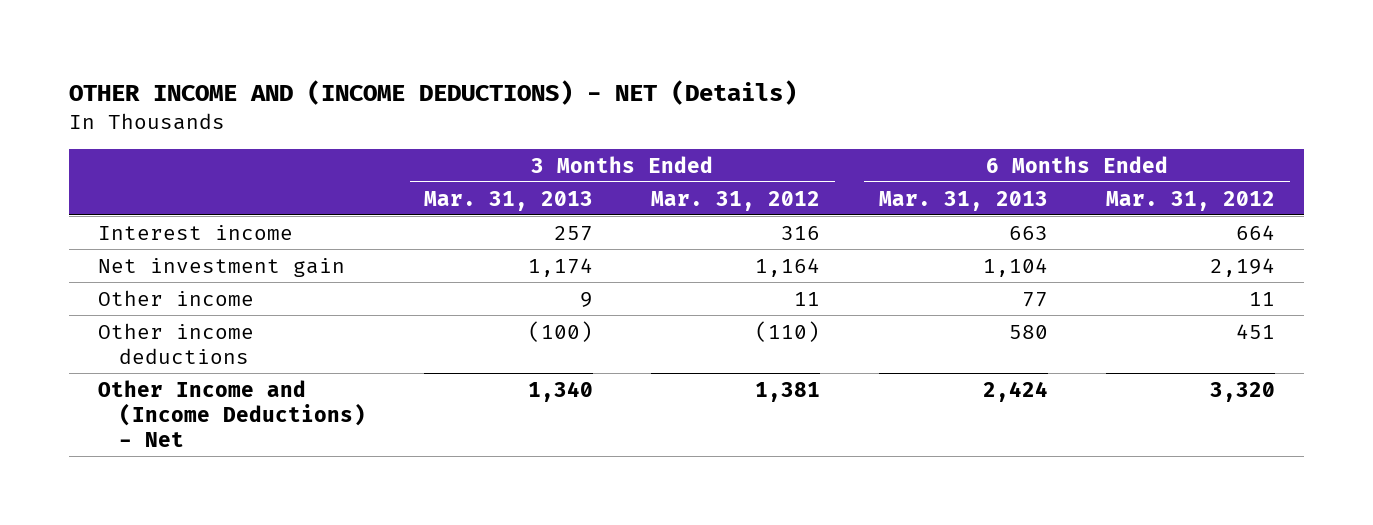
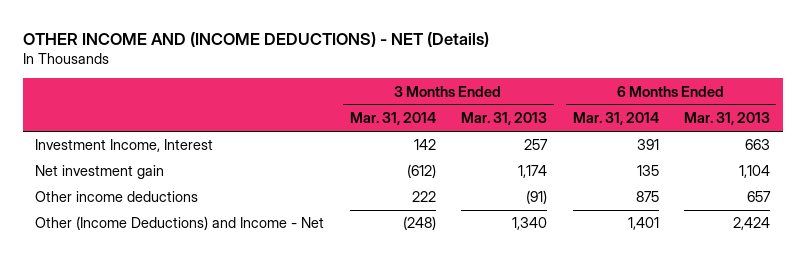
[651,190,821,211] Mar. 31, 2012 -> none
[1106,190,1276,211] Mar. 31, 2012 -> none
none -> [349,112,436,126] Mar. 31, 2014
none -> [572,112,659,126] Mar. 31, 2014
[98,224,294,240] Interest income -> [35,139,214,153] Investment Income, Interest
[98,289,255,306] Other income -> none
[528,320,594,342] (100) -> [526,190,548,205] (91)
[1008,324,1048,339] 580 -> [747,191,772,203] 657
[98,379,366,447] Other Income and (Income Deductions) - Net -> [35,216,325,231] Other (Income Deductions) and Income - Net

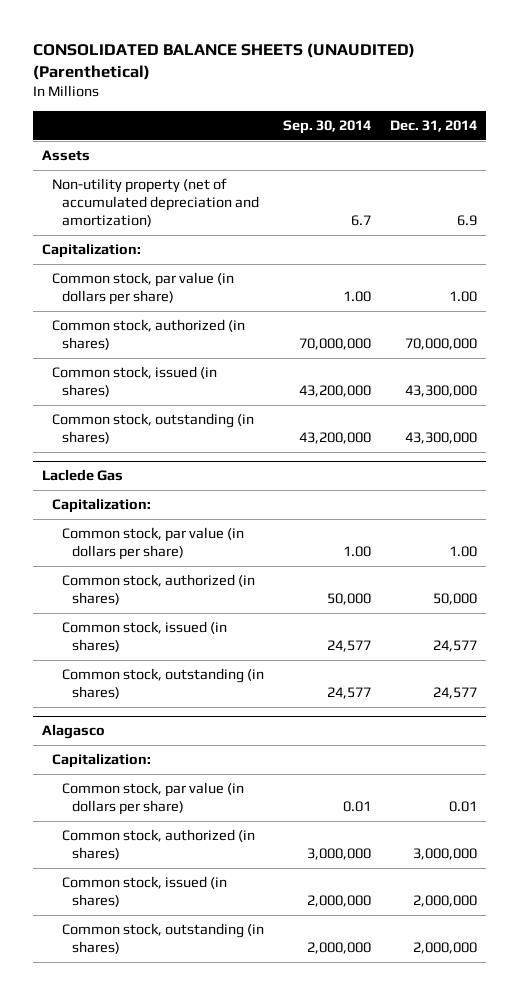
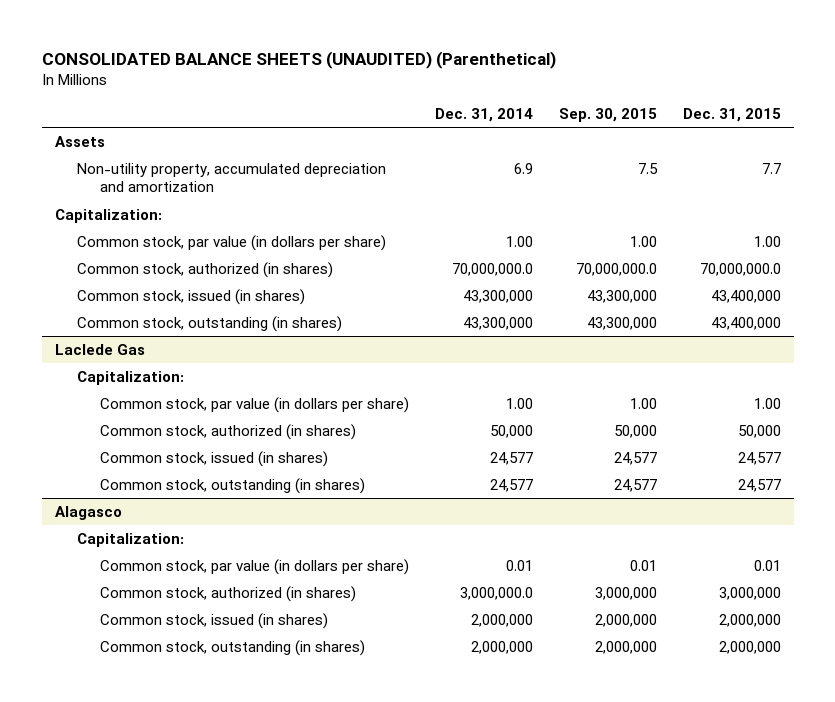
[282,119,371,134] Sep. 30, 2014 -> none
none -> [558,107,657,122] Sep. 30, 2015
none -> [682,107,781,122] Dec. 31, 2015
[52,178,260,228] Non-utility property (net of accumulated depreciation and amortization) -> [77,162,387,193] Non-utility property, accumulated depreciation and amortization
[404,338,477,351] 70,000,000 -> [452,262,534,276] 70,000,000.0
[412,848,477,861] 3,000,000 -> [460,586,534,600] 3,000,000.0

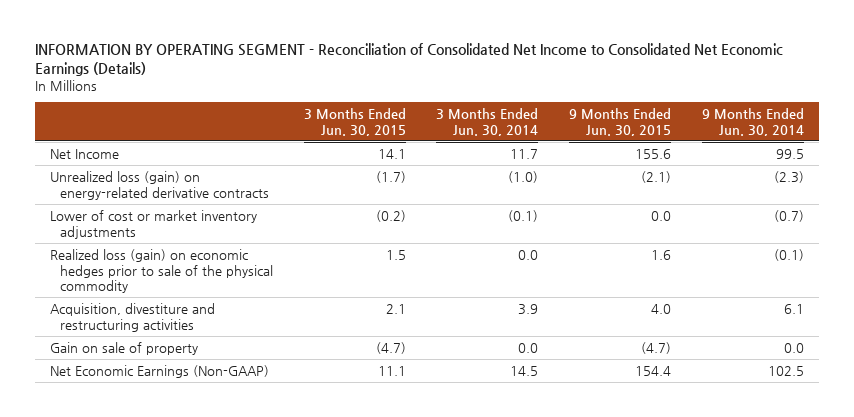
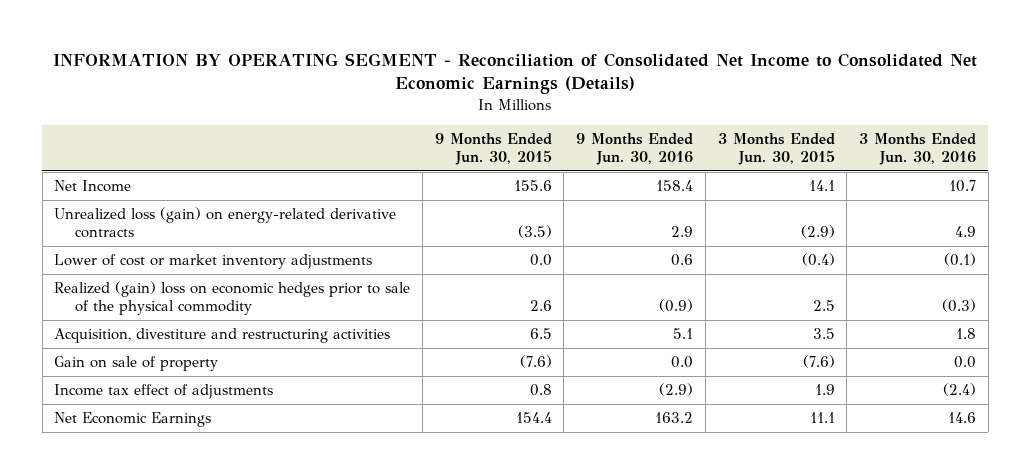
[436,108,539,136] 3 Months Ended Jun. 30, 2014 -> none
[701,108,804,136] 9 Months Ended Jun. 30, 2014 -> none
none -> [576,133,694,165] 9 Months Ended Jun. 30, 2016
none -> [859,133,977,165] 3 Months Ended Jun. 30, 2016
[375,170,406,183] (1.7) -> [800,224,835,238] (2.9)
[641,170,672,183] (2.1) -> [517,224,552,238] (3.5)
[375,209,406,222] (0.2) -> [801,253,835,267] (0.4)
[50,248,273,294] Realized loss (gain) on economic hedges prior to sale of the physical commodity -> [54,281,411,315] Realized (gain) loss on economic hedges prior to sale of the physical commodity
[385,249,406,260] 1.5 -> [812,299,835,311] 2.5
[651,249,672,260] 1.6 -> [529,299,552,311] 2.6
[385,303,406,314] 2.1 -> [812,328,835,340] 3.5
[651,303,672,314] 4.0 -> [529,328,552,340] 6.5
[375,341,406,354] (4.7) -> [802,355,835,369] (7.6)
[641,341,672,354] (4.7) -> [519,355,552,369] (7.6)
none -> [54,384,274,400] Income tax effect of adjustments
[50,364,270,378] Net Economic Earnings (Non-GAAP) -> [54,412,212,428] Net Economic Earnings

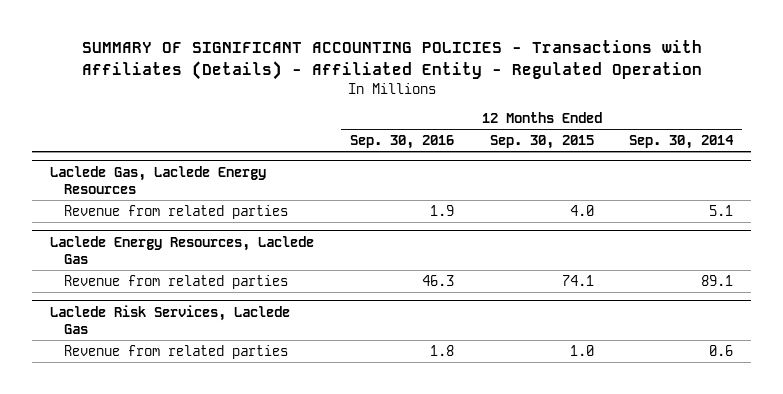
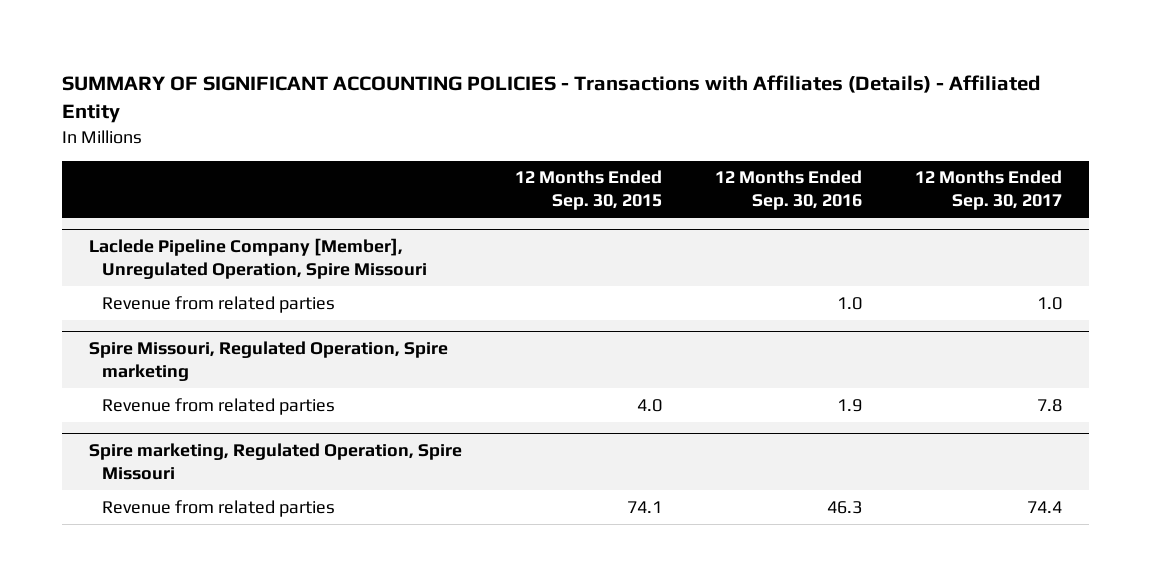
[81,40,702,80] SUMMARY OF SIGNIFICANT ACCOUNTING POLICIES - Transactions with Affiliates (Details) - Affiliated Entity - Regulated Operation -> [62,75,1041,124] SUMMARY OF SIGNIFICANT ACCOUNTING POLICIES - Transactions with Affiliates (Details) - Affiliated Entity
[629,135,735,150] Sep. 30, 2014 -> none
none -> [915,170,1063,211] 12 Months Ended Sep. 30, 2017
[49,165,266,194] Laclede Gas, Laclede Energy Resources -> none
none -> [88,238,428,280] Laclede Pipeline Company [Member], Unregulated Operation, Spire Missouri
none -> [102,295,336,313] Revenue from related parties
none -> [88,341,448,382] Spire Missouri, Regulated Operation, Spire marketing
[49,235,314,264] Laclede Energy Resources, Laclede Gas -> none
none -> [88,443,462,481] Spire marketing, Regulated Operation, Spire Missouri
[49,304,290,334] Laclede Risk Services, Laclede Gas -> none
[63,344,288,359] Revenue from related parties -> none

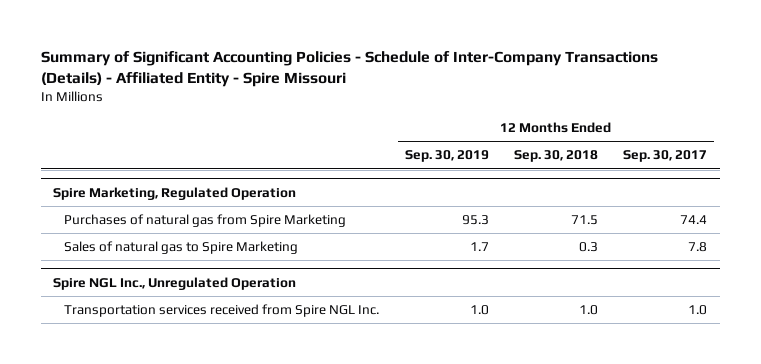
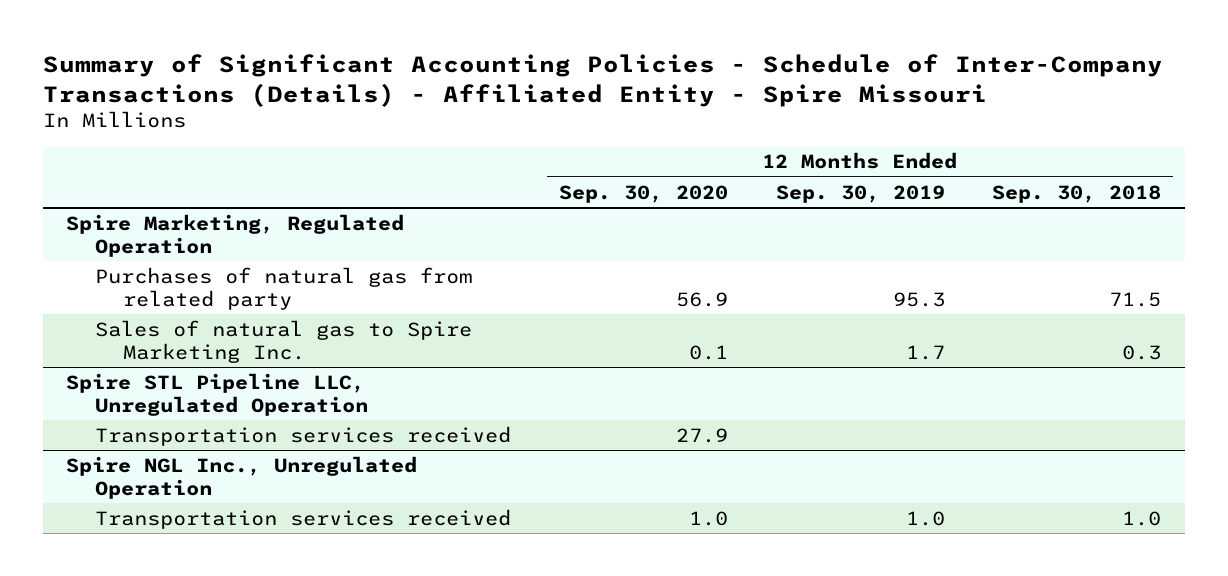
[623,150,708,163] Sep. 30, 2017 -> none
none -> [558,184,728,203] Sep. 30, 2020
[64,213,347,227] Purchases of natural gas from Spire Marketing -> [94,266,472,310] Purchases of natural gas from related party
[64,240,299,254] Sales of natural gas to Spire Marketing -> [94,319,472,363] Sales of natural gas to Spire Marketing Inc.
none -> [66,372,368,416] Spire STL Pipeline LLC, Unregulated Operation
none -> [94,425,511,446] Transportation services received
[64,303,380,317] Transportation services received from Spire NGL Inc. -> [94,508,511,529] Transportation services received

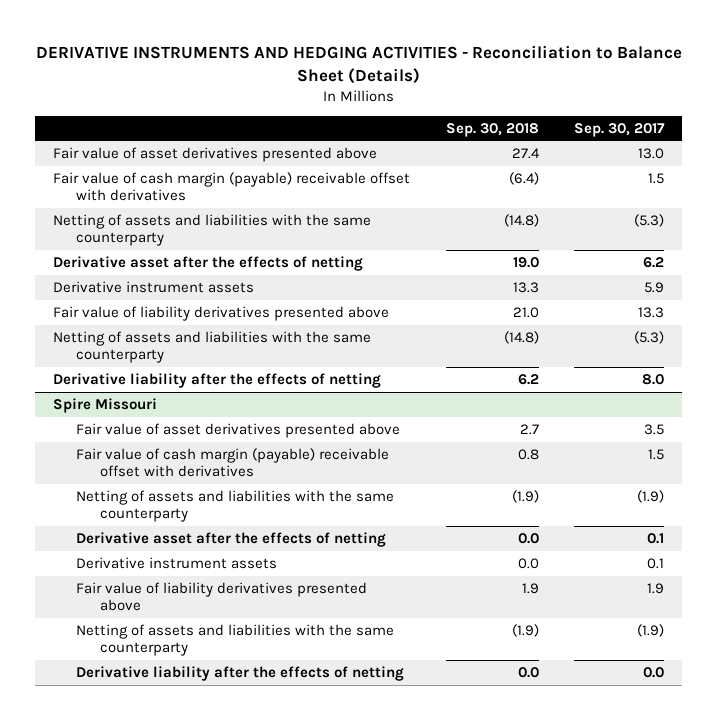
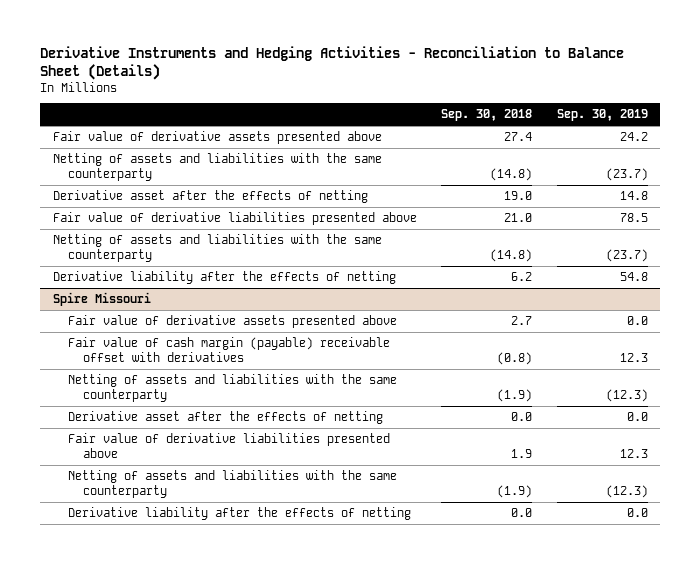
[35,44,682,84] DERIVATIVE INSTRUMENTS AND HEDGING ACTIVITIES - Reconciliation to Balance Sheet (Details) -> [40,46,625,81] Derivative Instruments and Hedging Activities - Reconciliation to Balance Sheet (Details)
[574,122,666,137] Sep. 30, 2017 -> none
none -> [556,109,648,122] Sep. 30, 2019
[52,172,410,202] Fair value of cash margin (payable) receivable offset with derivatives -> none
[52,147,377,163] Fair value of asset derivatives presented above -> [52,131,382,145] Fair value of derivative assets presented above
[52,281,254,294] Derivative instrument assets -> none
[52,306,389,322] Fair value of liability derivatives presented above -> [52,212,417,226] Fair value of derivative liabilities presented above
[76,423,401,439] Fair value of asset derivatives presented above -> [67,315,397,329] Fair value of derivative assets presented above
[517,449,539,461] 0.8 -> [497,352,533,366] (0.8)
[76,557,278,570] Derivative instrument assets -> none
[76,582,368,612] Fair value of liability derivatives presented above -> [67,433,390,459] Fair value of derivative liabilities presented above

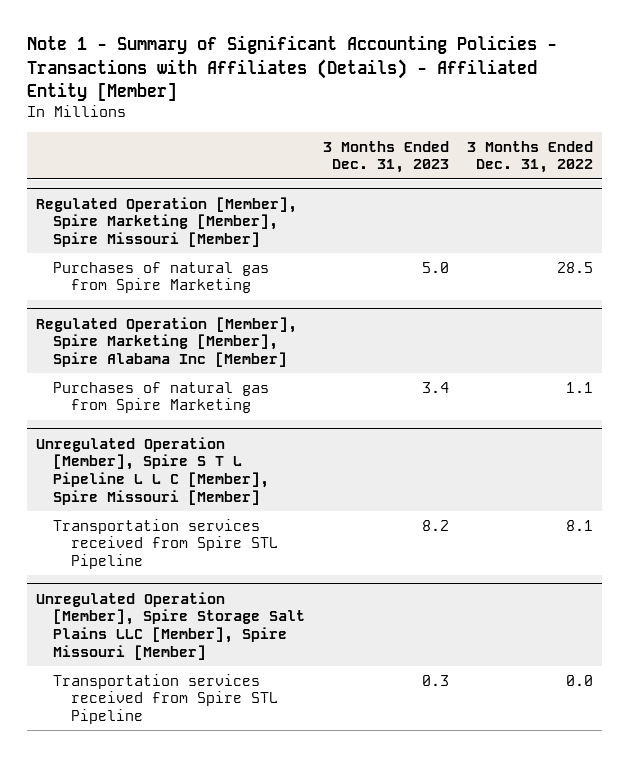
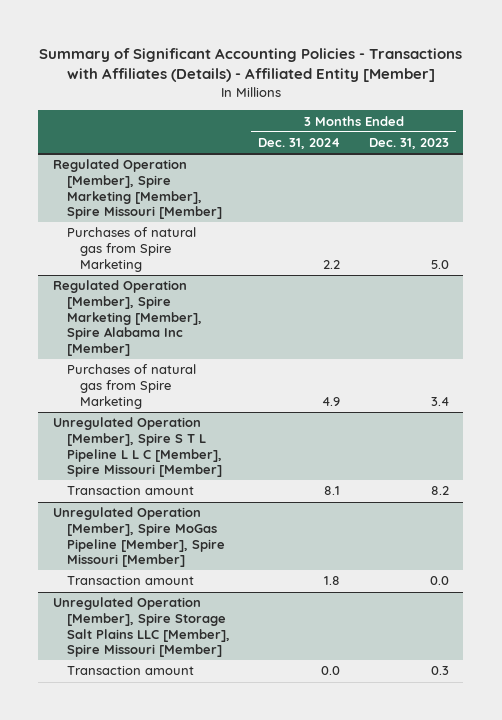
[27,35,558,101] Note 1 - Summary of Significant Accounting Policies - Transactions with Affiliates (Details) - Affiliated Entity [Member] -> [38,47,462,83] Summary of Significant Accounting Policies - Transactions with Affiliates (Details) - Affiliated Entity [Member]
[466,140,593,174] 3 Months Ended Dec. 31, 2022 -> none
none -> [258,138,341,150] Dec. 31, 2024
[53,518,278,570] Transportation services received from Spire STL Pipeline -> [66,486,194,496] Transaction amount
none -> [52,507,225,568] Unregulated Operation [Member], Spire MoGas Pipeline [Member], Spire Missouri [Member]
none -> [66,576,194,586] Transaction amount
[53,673,278,725] Transportation services received from Spire STL Pipeline -> [66,666,194,676] Transaction amount

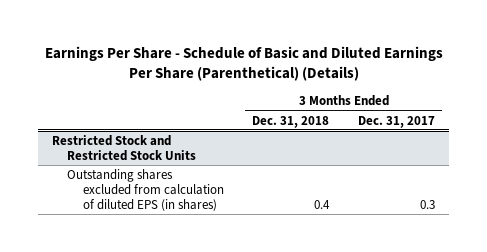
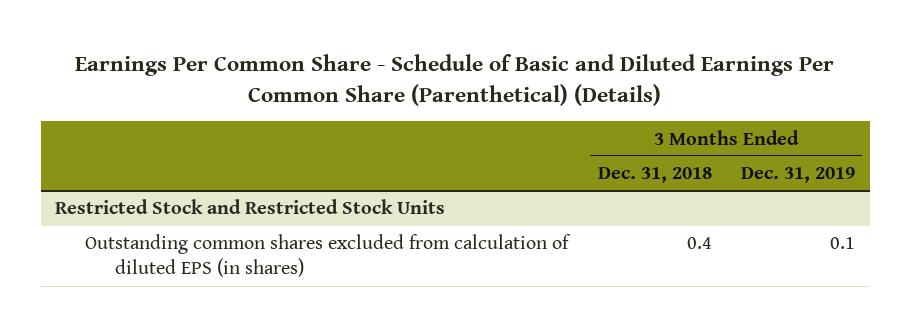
[44,45,443,82] Earnings Per Share - Schedule of Basic and Diluted Earnings Per Share (Parenthetical) (Details) -> [75,54,835,106] Earnings Per Common Share - Schedule of Basic and Diluted Earnings Per Common Share (Parenthetical) (Details)
[358,115,436,128] Dec. 31, 2017 -> none
none -> [741,167,856,184] Dec. 31, 2019
[67,169,224,211] Outstanding shares excluded from calculation of diluted EPS (in shares) -> [85,234,572,278] Outstanding common shares excluded from calculation of diluted EPS (in shares)

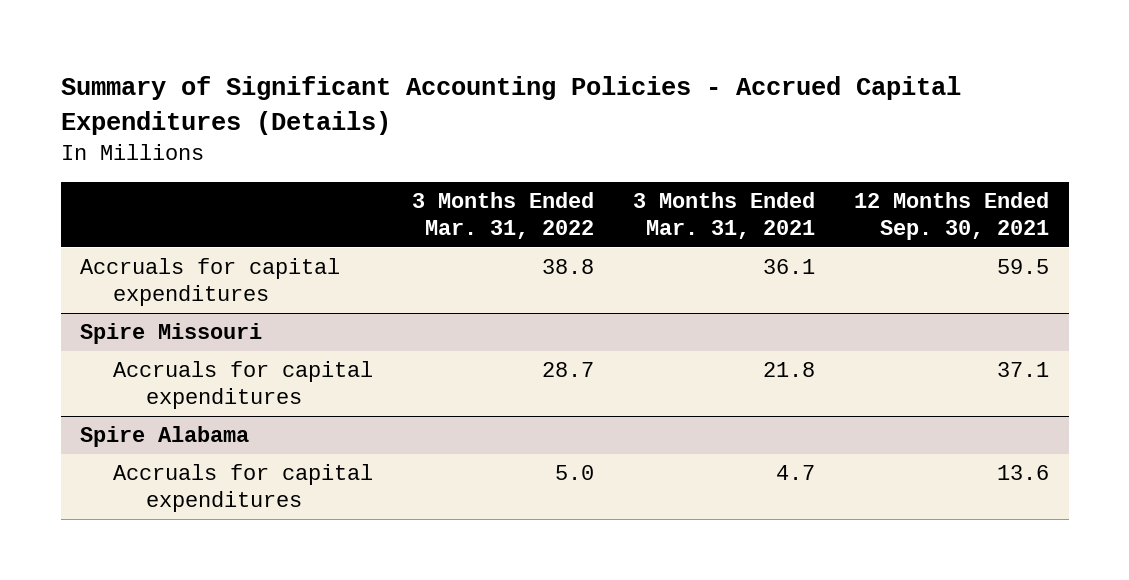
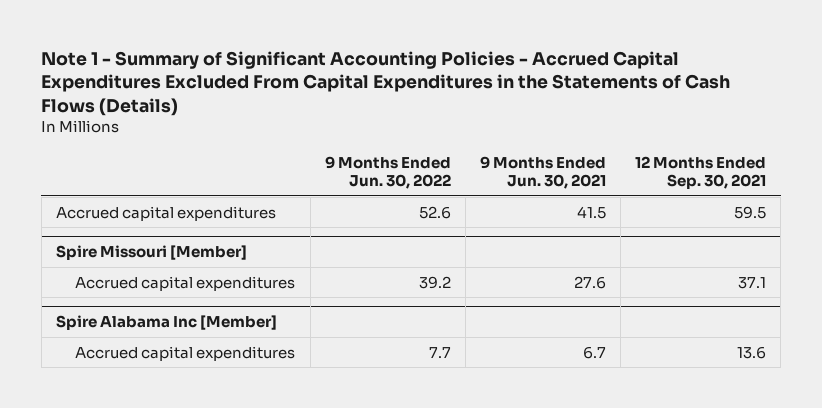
[60,76,961,135] Summary of Significant Accounting Policies - Accrued Capital Expenditures (Details) -> [41,50,731,116] Note 1 - Summary of Significant Accounting Policies - Accrued Capital Expenditures Excluded From Capital Expenditures in the Statements of Cash Flows (Details)
[412,192,595,240] 3 Months Ended Mar. 31, 2022 -> none
[633,192,816,240] 3 Months Ended Mar. 31, 2021 -> none
none -> [324,155,451,190] 9 Months Ended Jun. 30, 2022
none -> [479,155,606,190] 9 Months Ended Jun. 30, 2021
[80,258,341,307] Accruals for capital expenditures -> [56,205,277,221] Accrued capital expenditures
[80,323,263,345] Spire Missouri -> [56,245,248,261] Spire Missouri [Member]
[112,361,373,410] Accruals for capital expenditures -> [75,275,296,291] Accrued capital expenditures
[80,426,250,448] Spire Alabama -> [56,315,278,331] Spire Alabama Inc [Member]
[112,464,373,513] Accruals for capital expenditures -> [75,345,296,361] Accrued capital expenditures

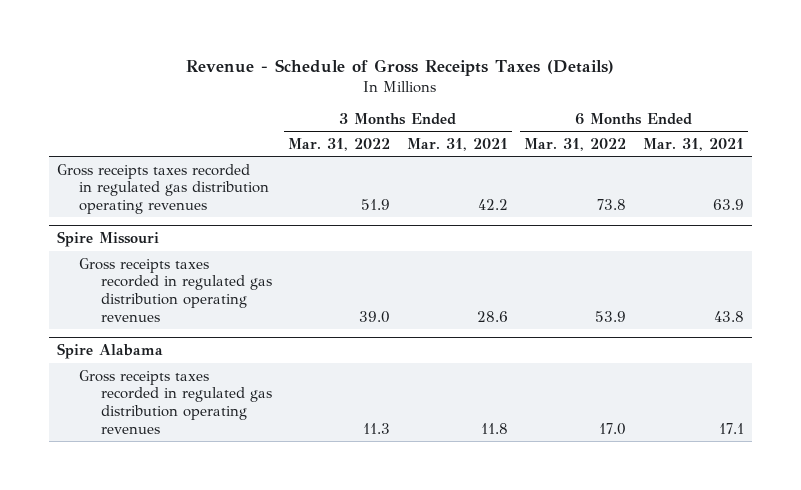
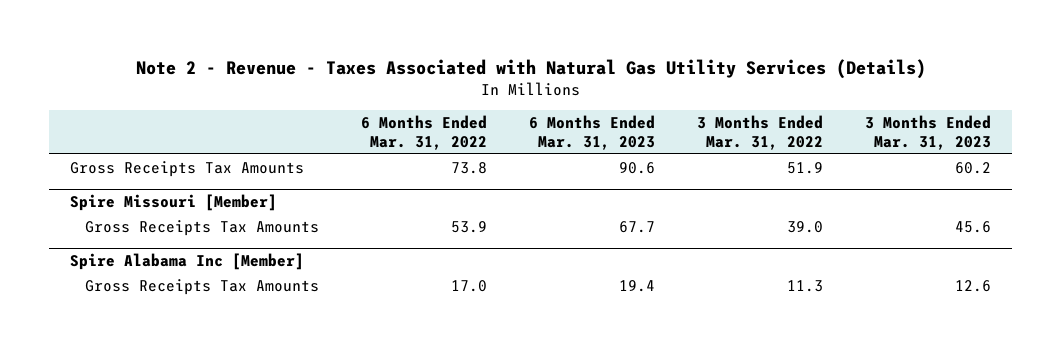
[186,58,615,76] Revenue - Schedule of Gross Receipts Taxes (Details) -> [135,58,926,79] Note 2 - Revenue - Taxes Associated with Natural Gas Utility Services (Details)
[406,137,508,151] Mar. 31, 2021 -> none
[642,137,744,151] Mar. 31, 2021 -> none
none -> [529,115,656,150] 6 Months Ended Mar. 31, 2023
none -> [865,115,992,150] 3 Months Ended Mar. 31, 2023
[56,163,269,215] Gross receipts taxes recorded in regulated gas distribution operating revenues -> [70,161,305,178] Gross Receipts Tax Amounts
[56,231,159,248] Spire Missouri -> [70,194,278,212] Spire Missouri [Member]
[78,257,272,322] Gross receipts taxes recorded in regulated gas distribution operating revenues -> [85,220,320,237] Gross Receipts Tax Amounts
[56,343,163,360] Spire Alabama -> [70,253,305,271] Spire Alabama Inc [Member]
[78,369,272,434] Gross receipts taxes recorded in regulated gas distribution operating revenues -> [85,279,320,296] Gross Receipts Tax Amounts

